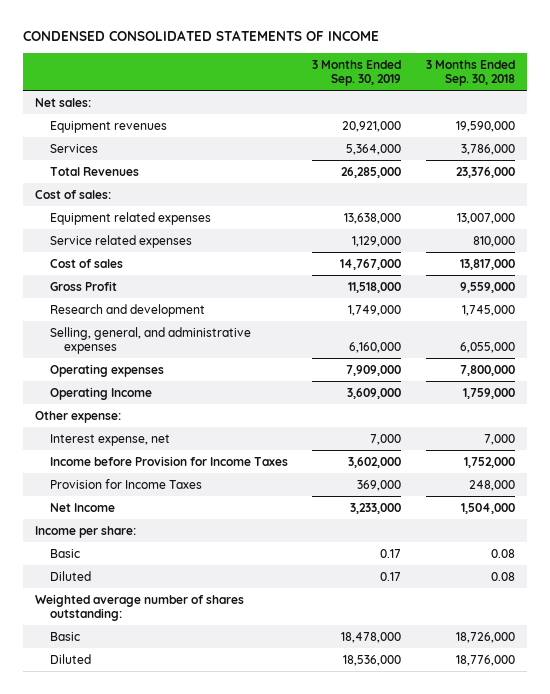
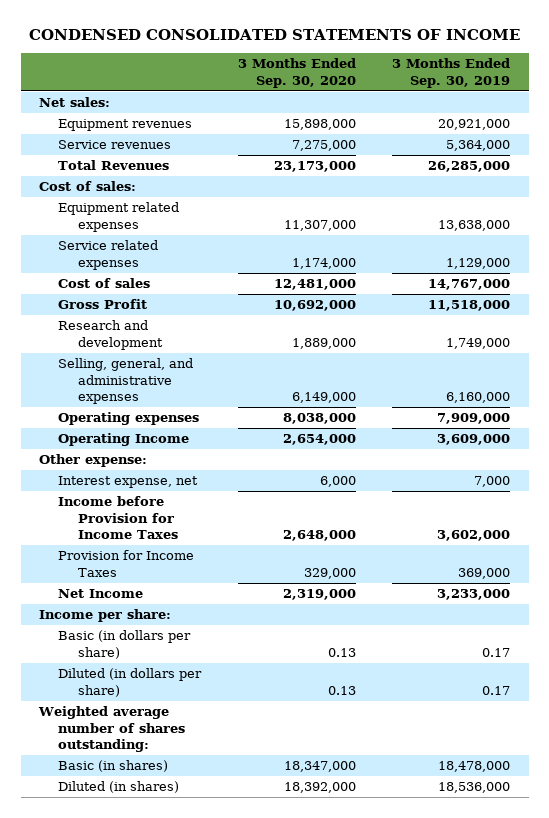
[425,59,515,87] 3 Months Ended Sep. 30, 2018 -> none
none -> [237,58,356,88] 3 Months Ended Sep. 30, 2020
[49,143,98,153] Services -> [58,140,172,150] Service revenues
[49,548,80,558] Basic -> [58,630,192,659] Basic (in dollars per share)
[49,570,91,581] Diluted -> [58,668,203,697] Diluted (in dollars per share)
[49,631,80,641] Basic -> [58,760,169,773] Basic (in shares)
[49,653,91,664] Diluted -> [58,781,180,794] Diluted (in shares)

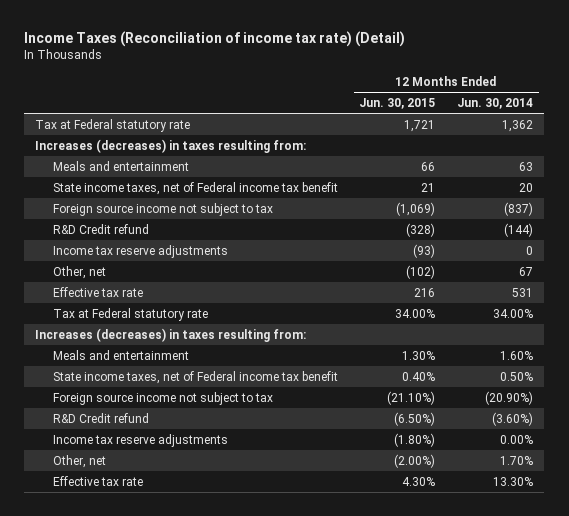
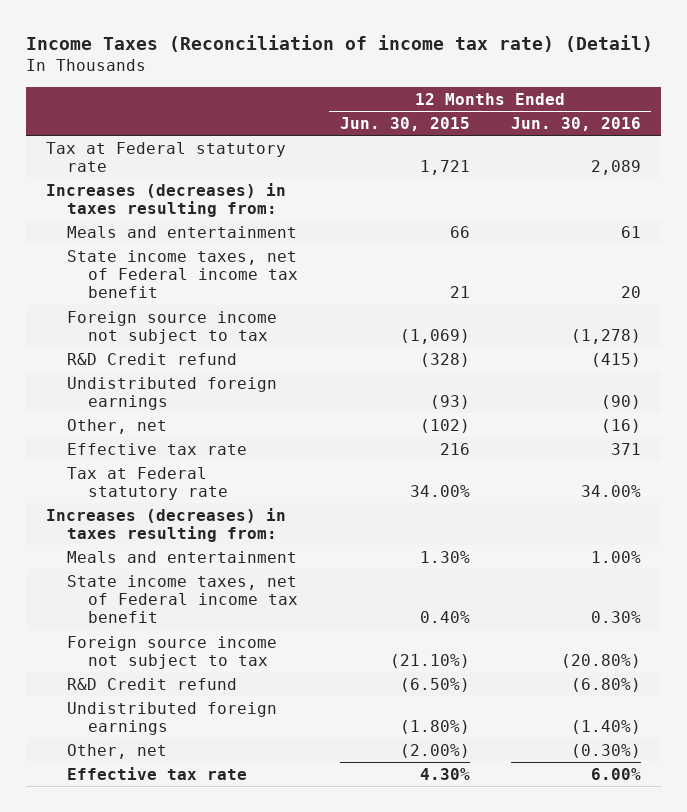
[457,98,534,110] Jun. 30, 2014 -> none
none -> [510,117,641,132] Jun. 30, 2016
[52,244,228,258] Income tax reserve adjustments -> none
none -> [67,376,278,411] Undistributed foreign earnings
[52,433,228,447] Income tax reserve adjustments -> none
none -> [67,701,278,736] Undistributed foreign earnings

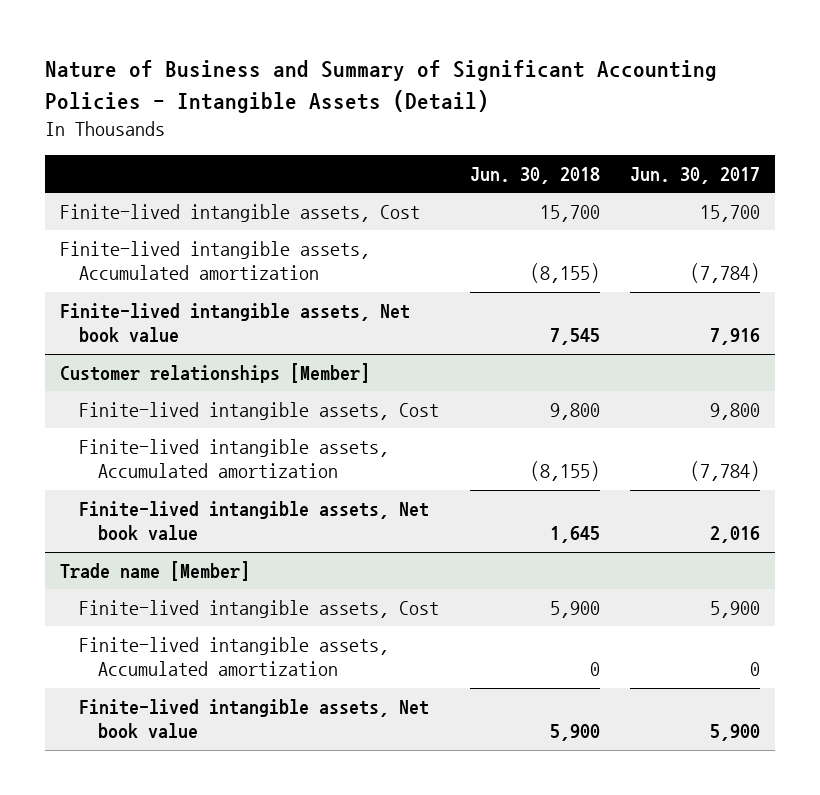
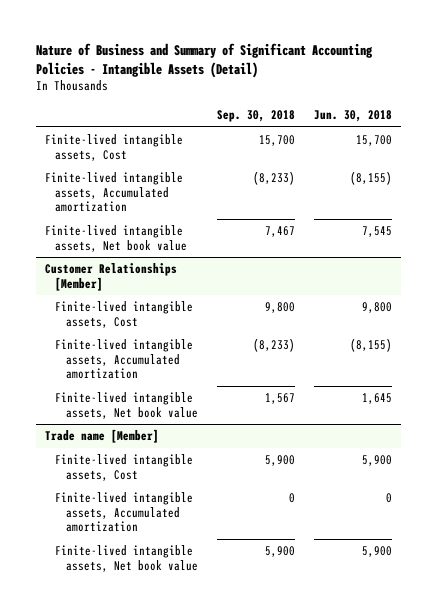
[629,167,760,185] Jun. 30, 2017 -> none
none -> [216,109,295,122] Sep. 30, 2018
[60,363,371,384] Customer relationships [Member] -> [45,263,178,291] Customer Relationships [Member]

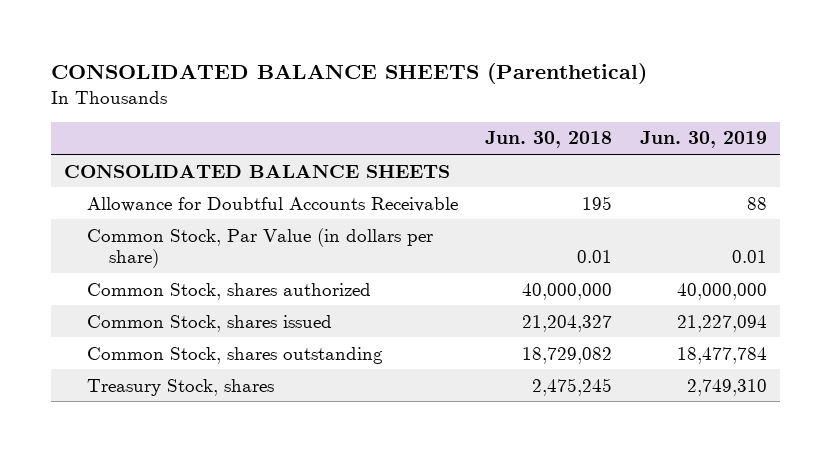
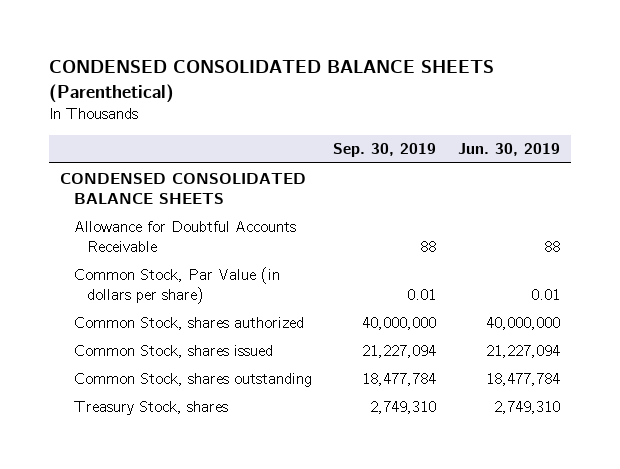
[50,62,647,84] CONSOLIDATED BALANCE SHEETS (Parenthetical) -> [49,60,495,103] CONDENSED CONSOLIDATED BALANCE SHEETS (Parenthetical)
[485,131,613,149] Jun. 30, 2018 -> none
none -> [333,143,437,158] Sep. 30, 2019
[64,164,451,178] CONSOLIDATED BALANCE SHEETS -> [59,172,306,204] CONDENSED CONSOLIDATED BALANCE SHEETS

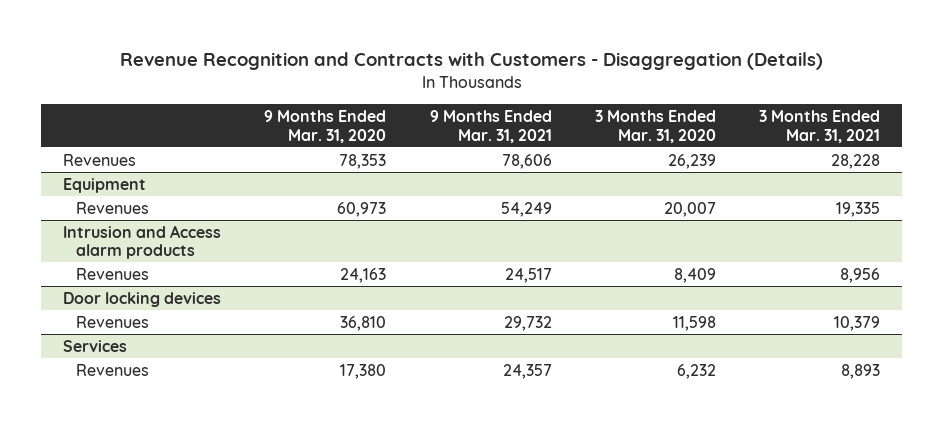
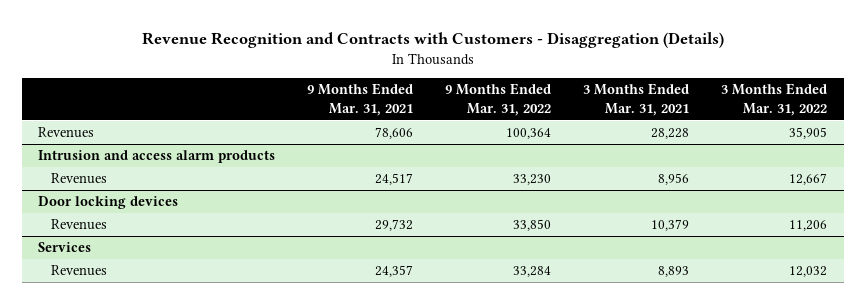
[264,109,387,143] 9 Months Ended Mar. 31, 2020 -> none
[594,109,716,143] 3 Months Ended Mar. 31, 2020 -> none
none -> [445,83,552,116] 9 Months Ended Mar. 31, 2022
none -> [721,83,828,116] 3 Months Ended Mar. 31, 2022
[62,177,146,193] Equipment -> none
[76,201,150,214] Revenues -> none
[62,224,221,260] Intrusion and Access alarm products -> [37,150,275,164] Intrusion and access alarm products

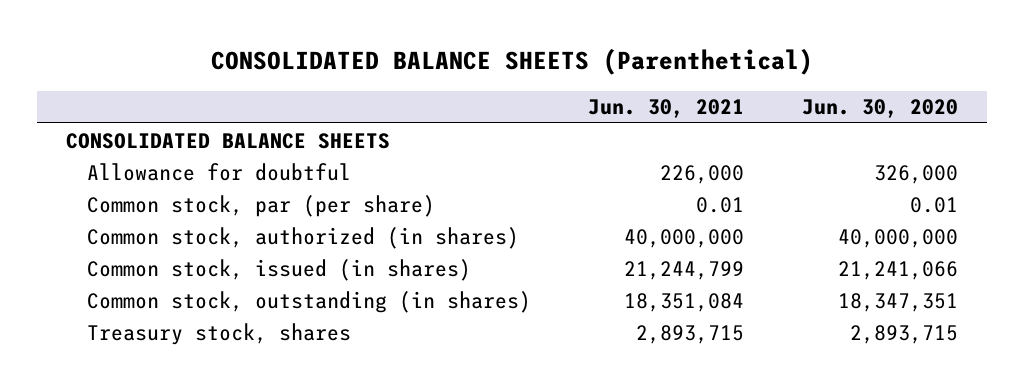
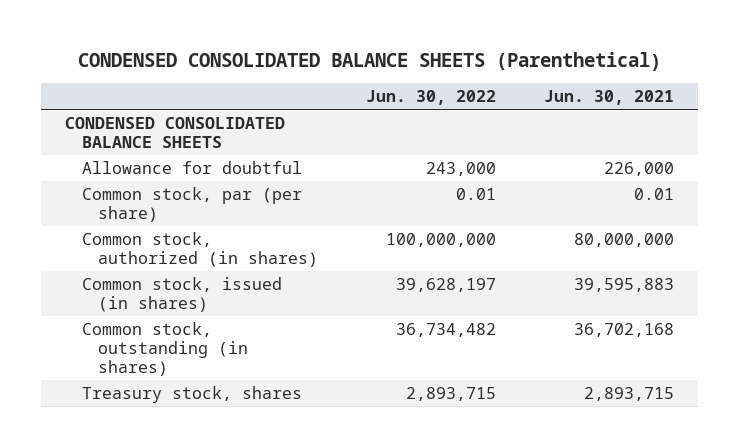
[210,48,813,76] CONSOLIDATED BALANCE SHEETS (Parenthetical) -> [77,51,661,71] CONDENSED CONSOLIDATED BALANCE SHEETS (Parenthetical)
[802,99,959,119] Jun. 30, 2020 -> none
none -> [366,90,497,106] Jun. 30, 2022
[65,132,390,149] CONSOLIDATED BALANCE SHEETS -> [65,116,286,148] CONDENSED CONSOLIDATED BALANCE SHEETS
[624,228,745,248] 40,000,000 -> [574,232,675,247] 80,000,000
[624,260,745,280] 21,244,799 -> [574,277,675,292] 39,595,883
[624,292,745,312] 18,351,084 -> [574,322,675,337] 36,702,168

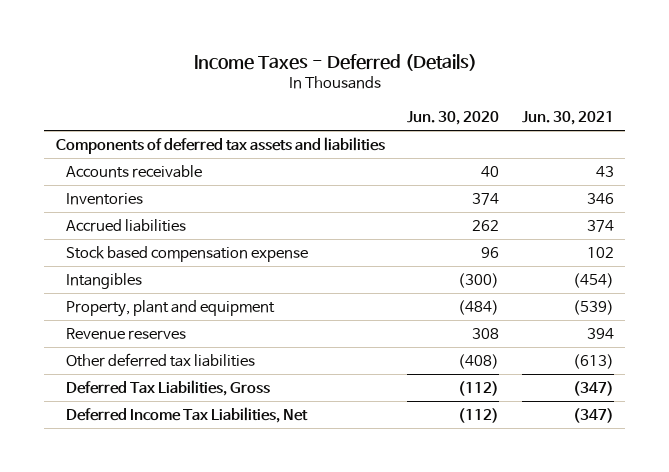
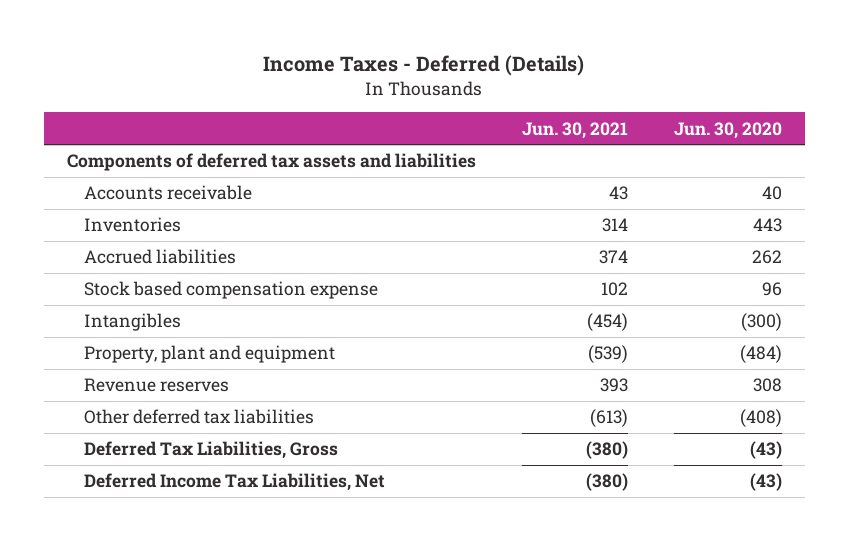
[472,192,500,205] 374 -> [752,218,782,233] 443
[586,192,614,204] 346 -> [601,218,628,233] 314
[586,327,614,339] 394 -> [599,378,628,393] 393
[458,380,500,396] (112) -> [749,441,782,460] (43)
[572,380,614,396] (347) -> [585,441,628,460] (380)
[458,407,500,423] (112) -> [749,473,782,492] (43)
[572,407,614,423] (347) -> [585,473,628,492] (380)

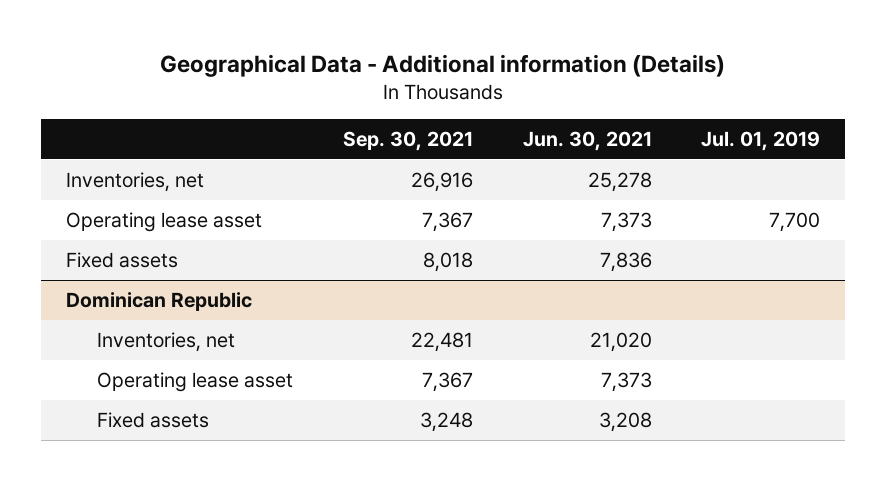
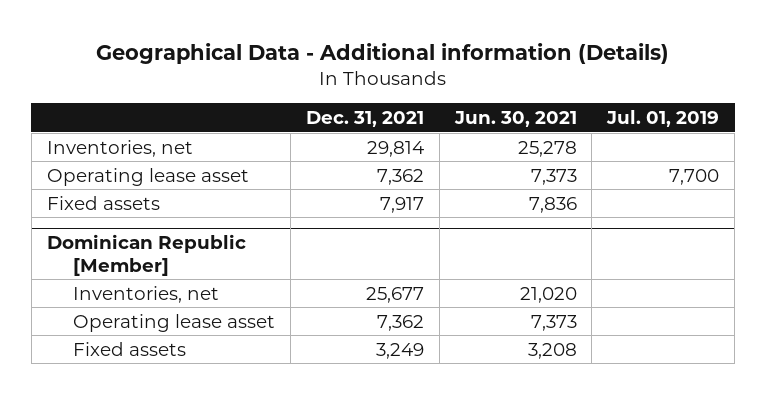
[342,130,473,151] Sep. 30, 2021 -> none
none -> [305,110,424,127] Dec. 31, 2021
[65,292,252,312] Dominican Republic -> [46,233,246,276] Dominican Republic [Member]

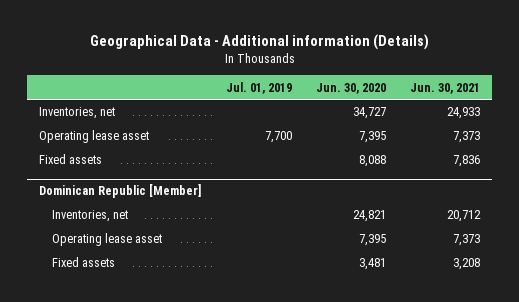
[305,110,424,127] Dec. 31, 2021 -> none
none -> [315,82,386,94] Jun. 30, 2020
[517,140,577,157] 25,278 -> [447,107,481,120] 24,933
[519,286,577,303] 21,020 -> [447,210,482,223] 20,712

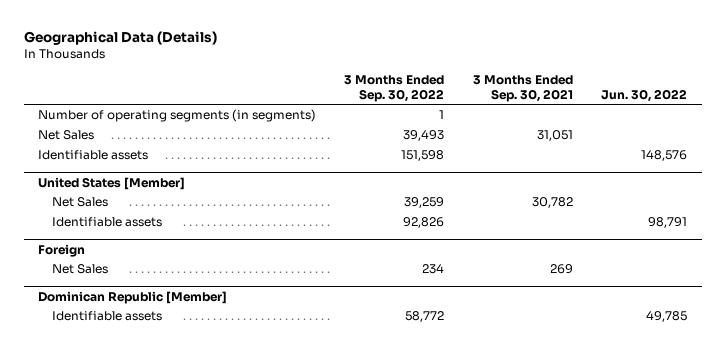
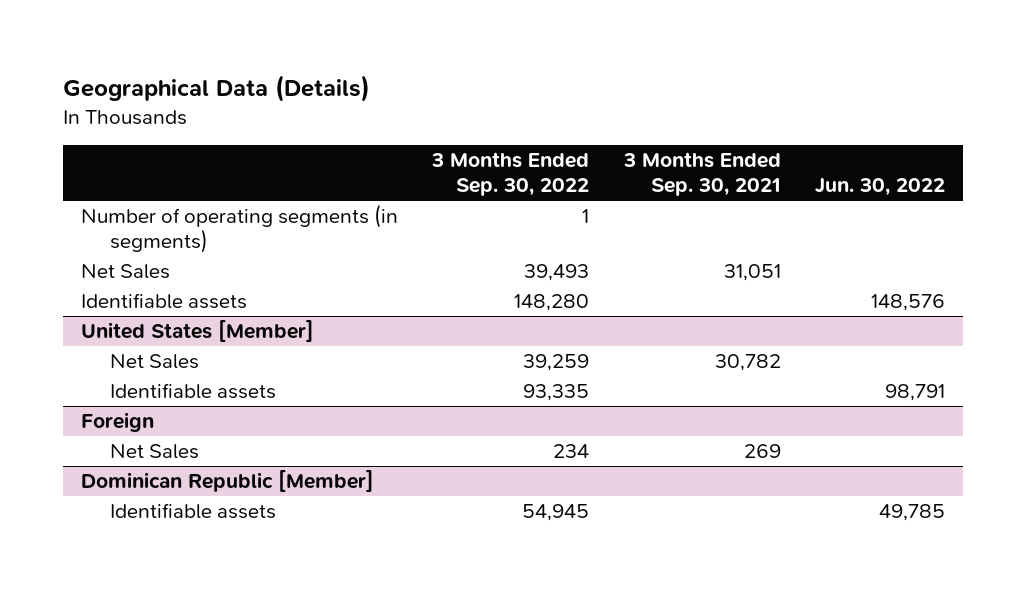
[401,150,445,162] 151,598 -> [514,294,590,312] 148,280
[403,217,445,229] 92,826 -> [523,384,590,402] 93,335
[405,311,445,323] 58,772 -> [522,504,590,522] 54,945

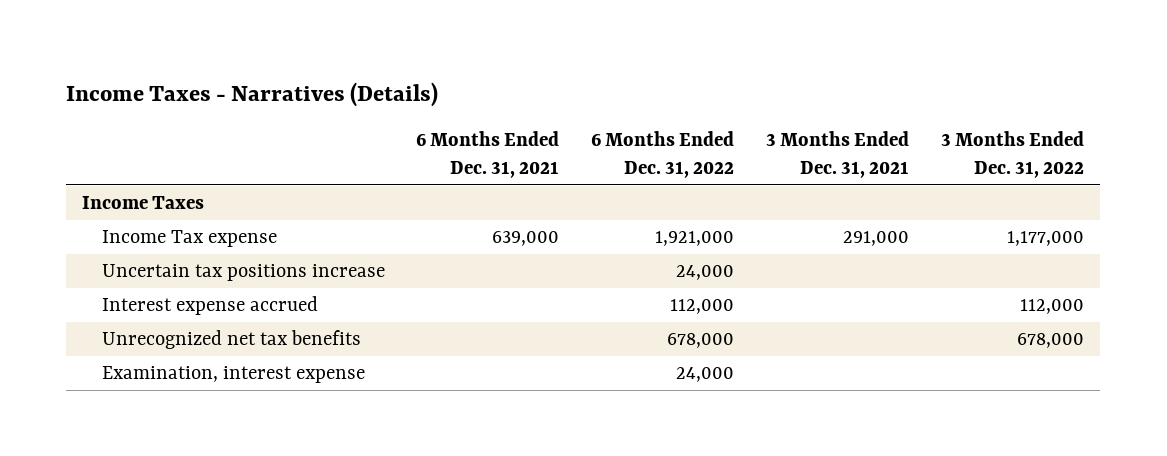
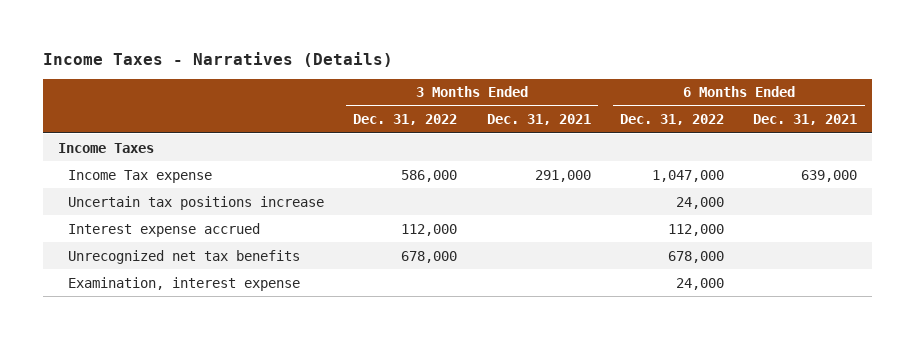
[655,231,735,247] 1,921,000 -> [652,169,725,182] 1,047,000
[1007,231,1085,247] 1,177,000 -> [401,169,458,182] 586,000

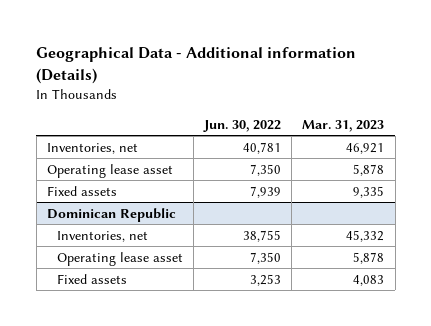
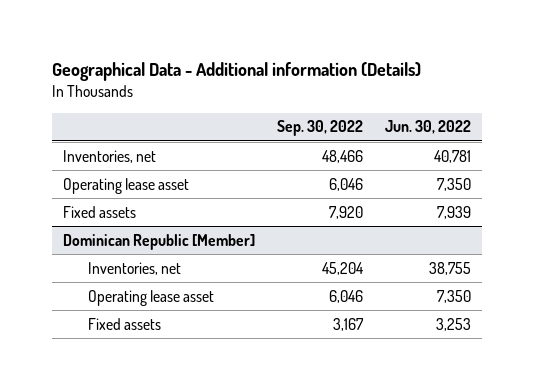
[302,119,385,132] Mar. 31, 2023 -> none
none -> [277,120,364,137] Sep. 30, 2022
[46,207,176,222] Dominican Republic -> [63,233,256,250] Dominican Republic [Member]

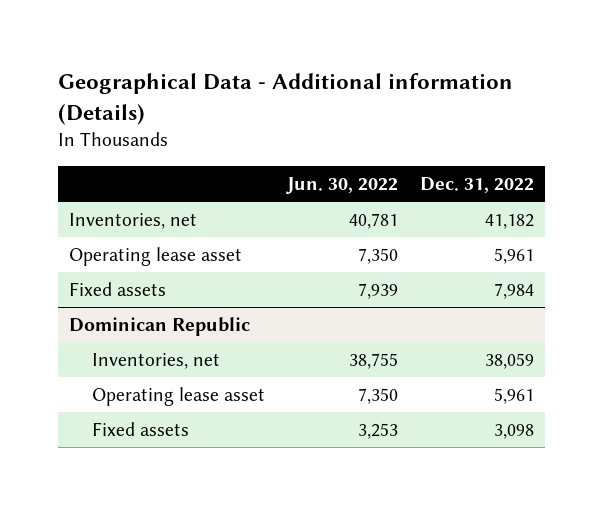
[277,120,364,137] Sep. 30, 2022 -> none
none -> [419,176,534,193] Dec. 31, 2022
[63,233,256,250] Dominican Republic [Member] -> [69,316,251,336] Dominican Republic

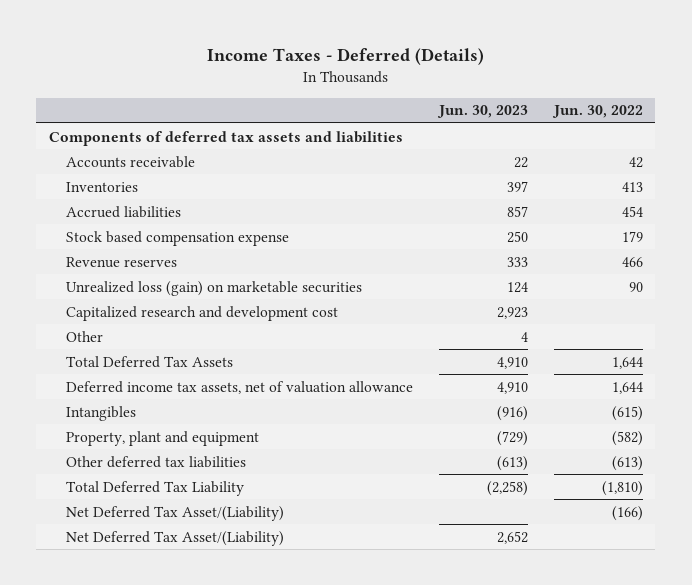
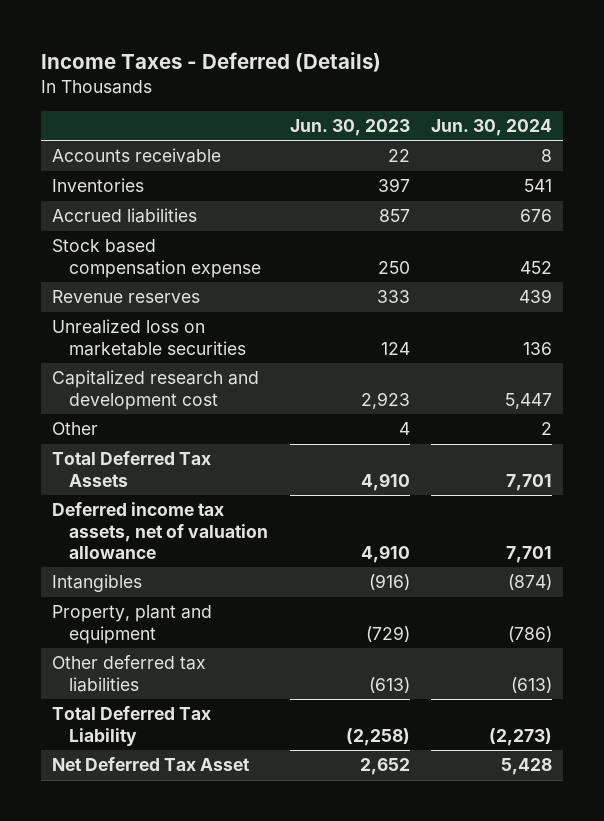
[551,105,643,119] Jun. 30, 2022 -> none
none -> [431,118,553,136] Jun. 30, 2024
[49,130,404,146] Components of deferred tax assets and liabilities -> none
[65,280,362,296] Unrealized loss (gain) on marketable securities -> [52,319,246,356] Unrealized loss on marketable securities
[65,505,284,521] Net Deferred Tax Asset/(Liability) -> none
[65,530,284,546] Net Deferred Tax Asset/(Liability) -> [52,757,251,772] Net Deferred Tax Asset

